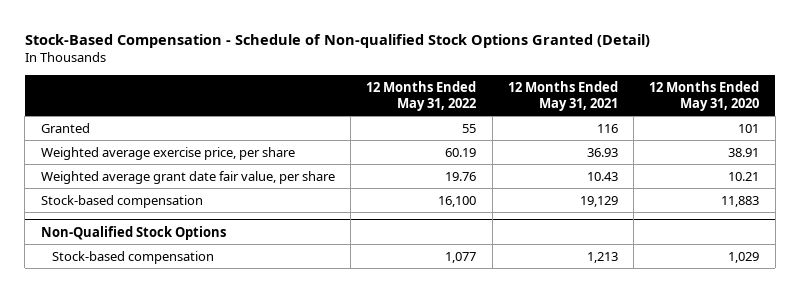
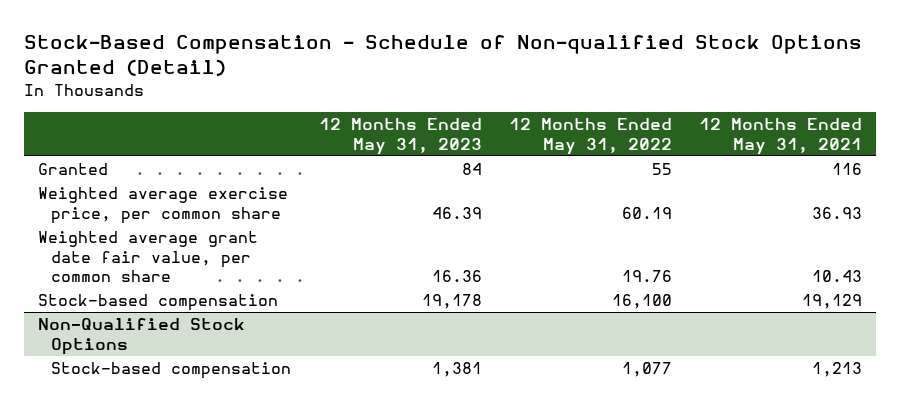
[649,80,760,111] 12 Months Ended May 31, 2020 -> none
none -> [318,118,482,156] 12 Months Ended May 31, 2023
[40,146,295,160] Weighted average exercise price, per share -> [37,187,288,224] Weighted average exercise price, per common share
[40,170,335,184] Weighted average grant date fair value, per share -> [37,231,258,283] Weighted average grant date fair value, per common share

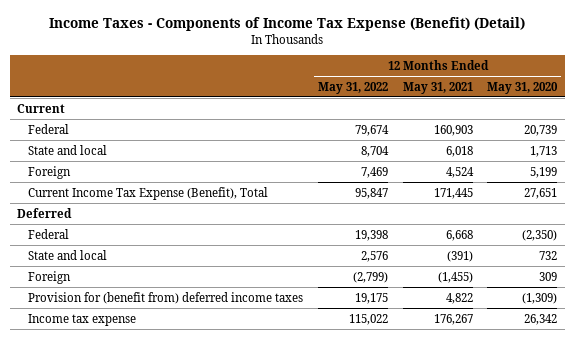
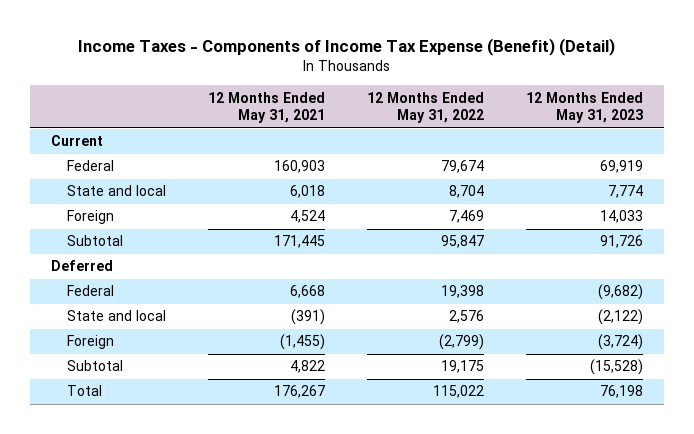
[487,81,559,94] May 31, 2020 -> none
none -> [525,91,643,124] 12 Months Ended May 31, 2023
[27,186,268,200] Current Income Tax Expense (Benefit), Total -> [67,235,124,247] Subtotal
[27,291,303,304] Provision for (benefit from) deferred income taxes -> [67,360,124,372] Subtotal
[27,313,136,326] Income tax expense -> [67,385,103,397] Total

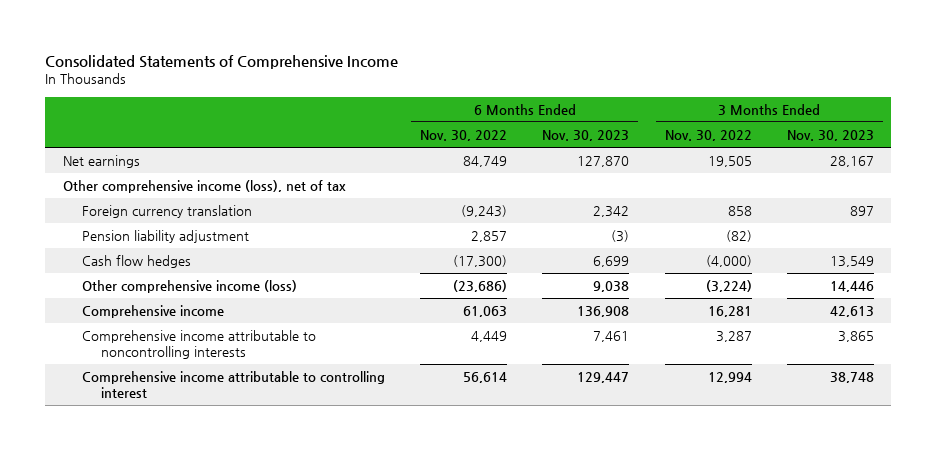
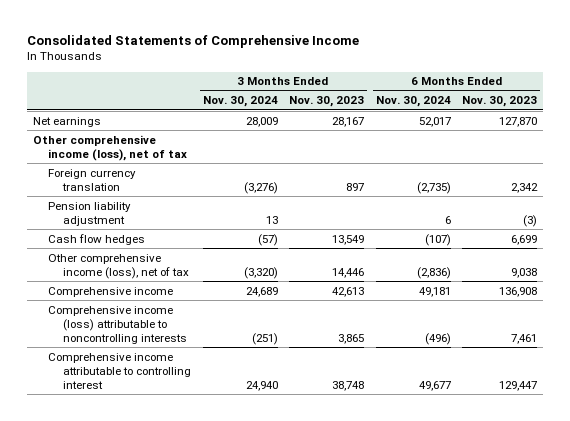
[420,130,508,142] Nov. 30, 2022 -> none
[664,130,752,142] Nov. 30, 2022 -> none
none -> [202,96,278,108] Nov. 30, 2024
none -> [375,96,451,108] Nov. 30, 2024
[81,280,297,294] Other comprehensive income (loss) -> [47,253,189,279] Other comprehensive income (loss), net of tax
[81,330,316,360] Comprehensive income attributable to noncontrolling interests -> [47,305,187,344] Comprehensive income (loss) attributable to noncontrolling interests

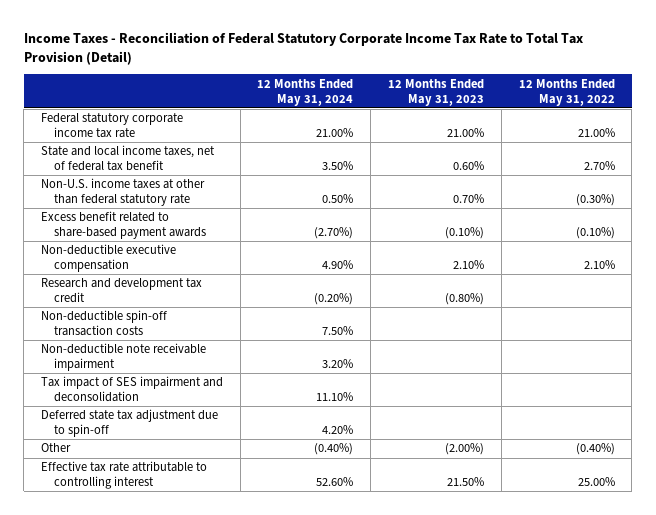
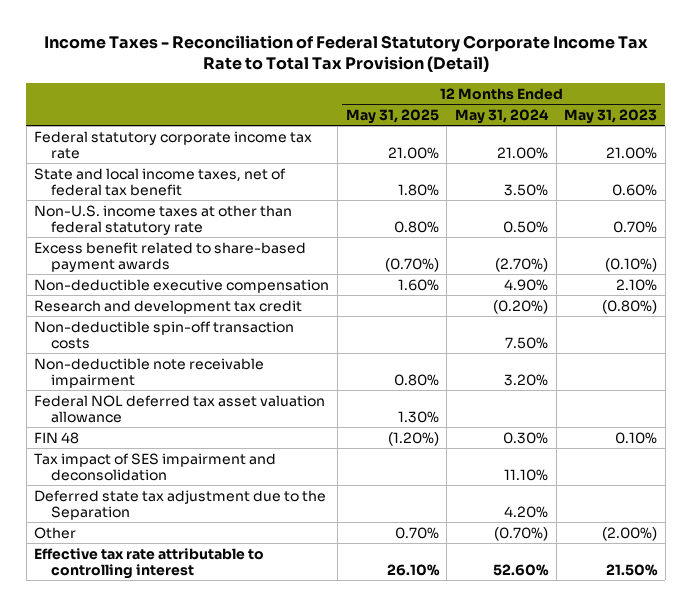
[518,78,615,106] 12 Months Ended May 31, 2022 -> none
none -> [345,108,439,124] May 31, 2025
none -> [34,394,326,424] Federal NOL deferred tax asset valuation allowance
none -> [34,431,80,444] FIN 48
[40,409,218,438] Deferred state tax adjustment due to spin-off -> [34,489,327,521] Deferred state tax adjustment due to the Separation
[314,443,354,456] (0.40%) -> [494,526,549,541] (0.70%)

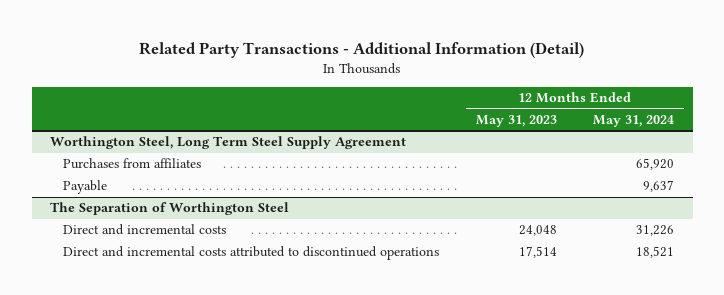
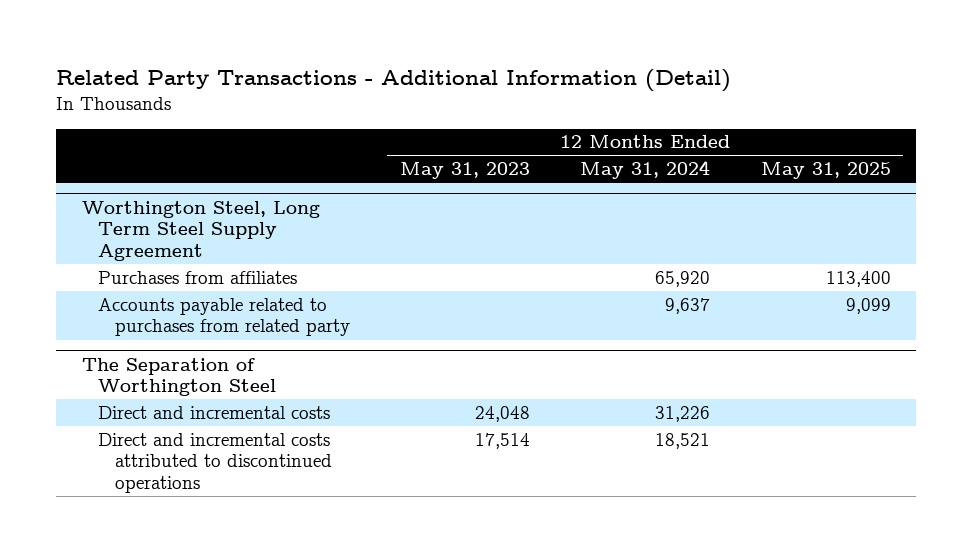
none -> [760,162,891,180] May 31, 2025
[62,180,107,195] Payable -> [98,297,350,337] Accounts payable related to purchases from related party

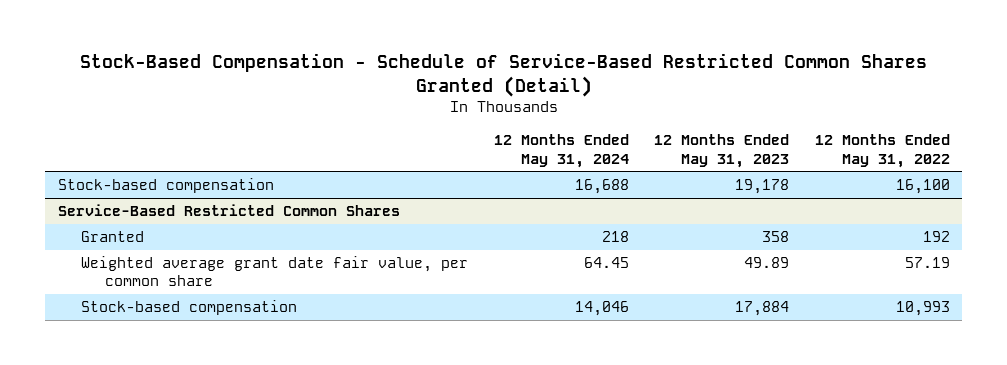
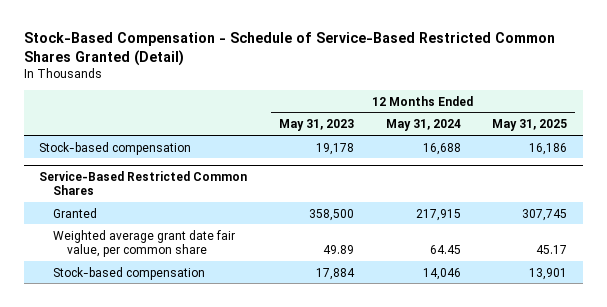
[814,134,950,168] 12 Months Ended May 31, 2022 -> none
none -> [492,119,568,132] May 31, 2025
[601,231,629,243] 218 -> [415,208,461,221] 217,915
[762,231,790,243] 358 -> [308,208,354,221] 358,500

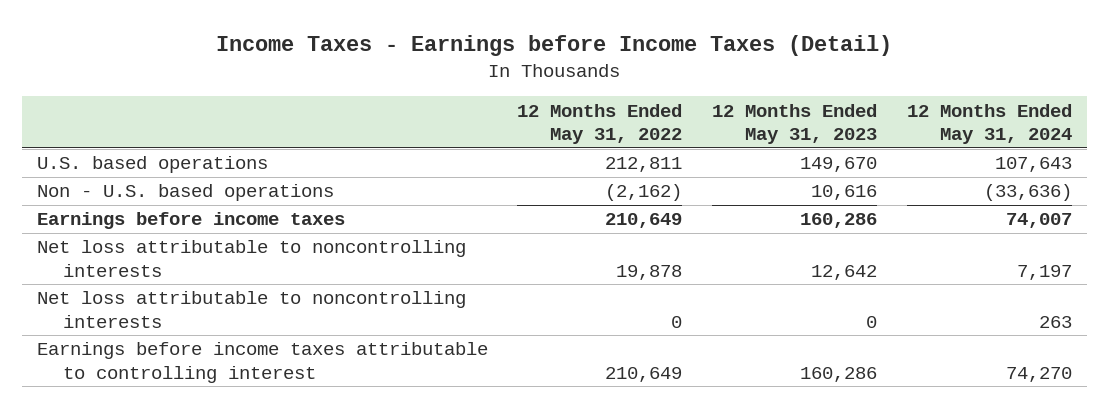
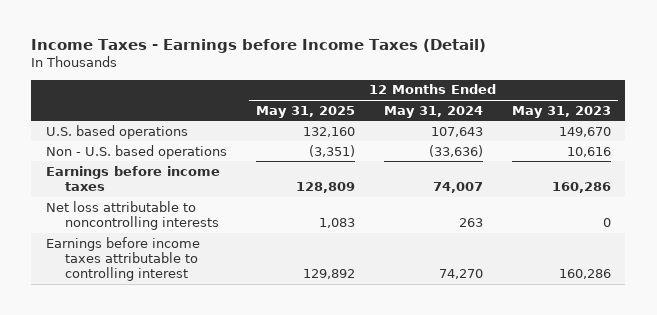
[517,103,683,144] 12 Months Ended May 31, 2022 -> none
none -> [255,105,355,118] May 31, 2025
[36,240,466,277] Net loss attributable to noncontrolling interests -> none

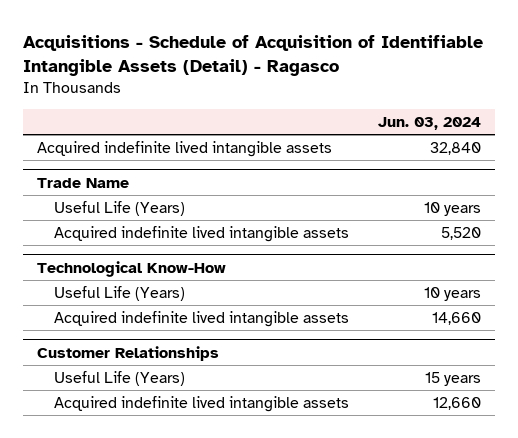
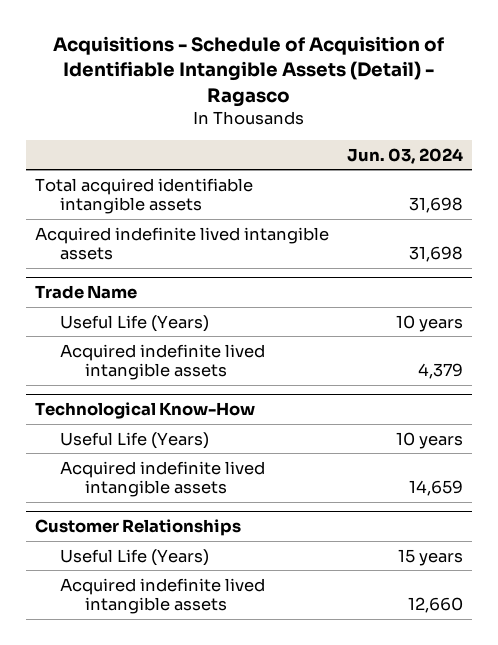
none -> [34,177,253,214] Total acquired identifiable intangible assets
[429,142,481,156] 32,840 -> [408,245,463,262] 31,698
[440,227,481,241] 5,520 -> [417,362,463,379] 4,379
[431,312,481,326] 14,660 -> [408,479,463,496] 14,659

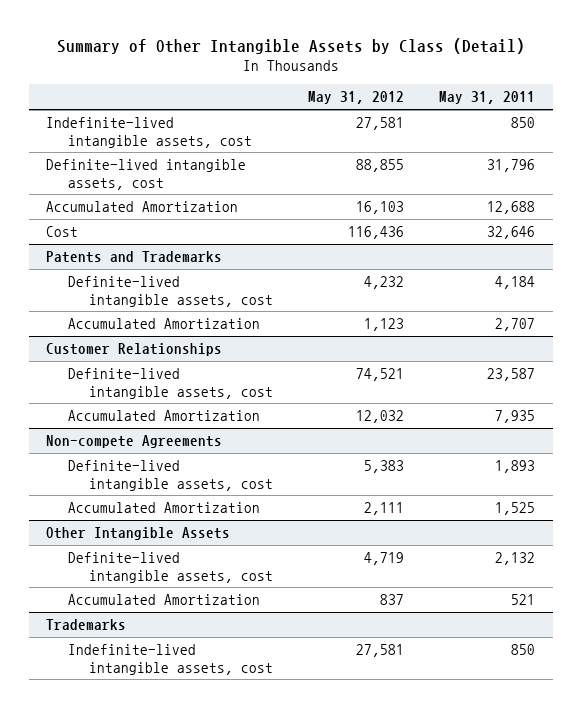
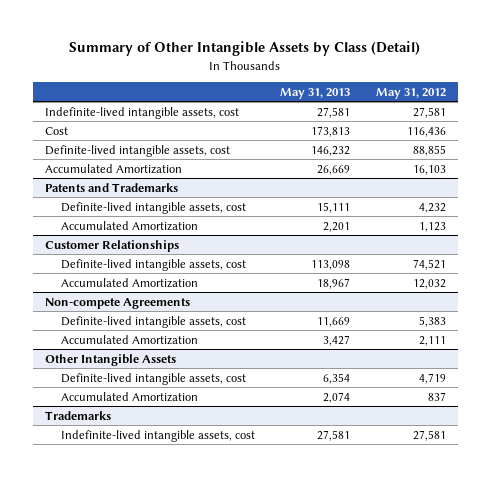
[439,91,536,105] May 31, 2011 -> none
none -> [280,87,351,99] May 31, 2013
[46,225,79,237] Cost -> [45,126,69,135] Cost

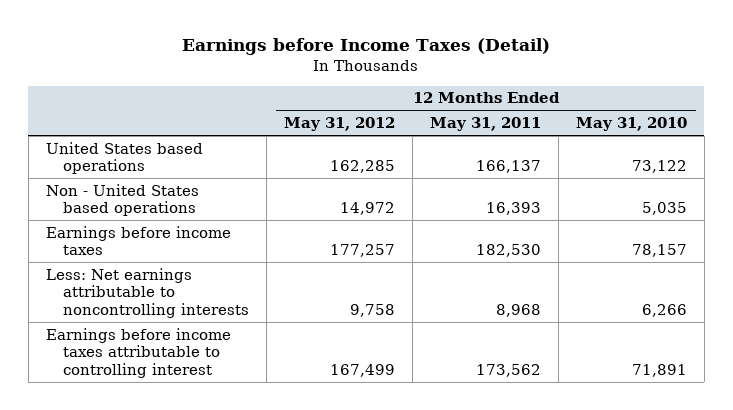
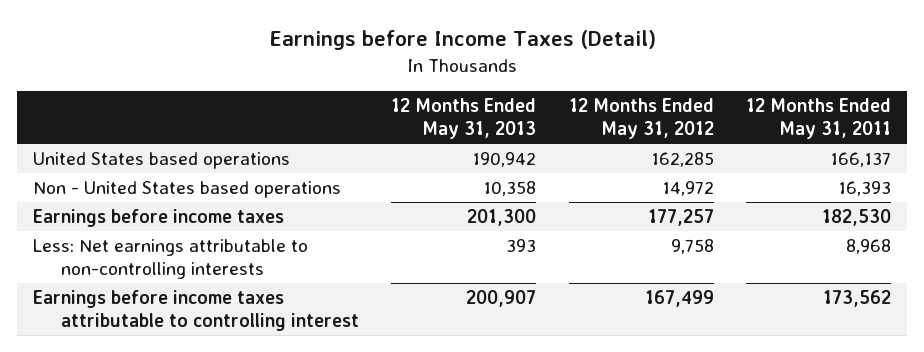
[575,117,687,132] May 31, 2010 -> none
none -> [391,98,537,139] 12 Months Ended May 31, 2013
[45,267,250,318] Less: Net earnings attributable to noncontrolling interests -> [32,239,308,279] Less: Net earnings attributable to non-controlling interests

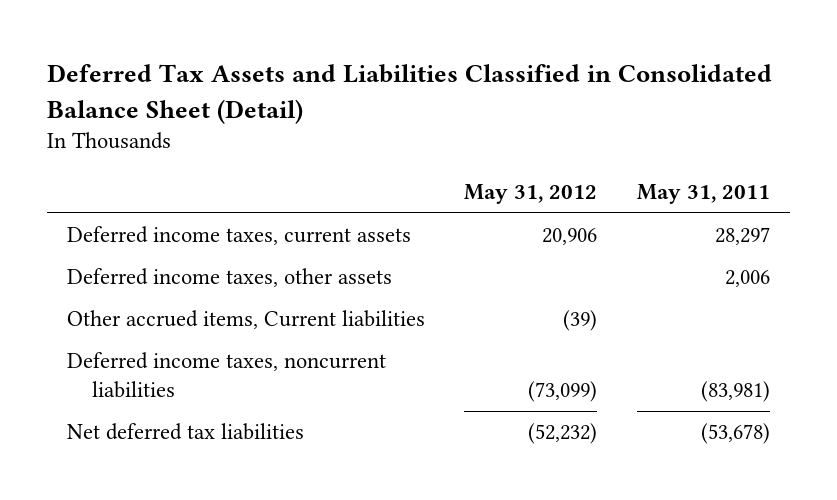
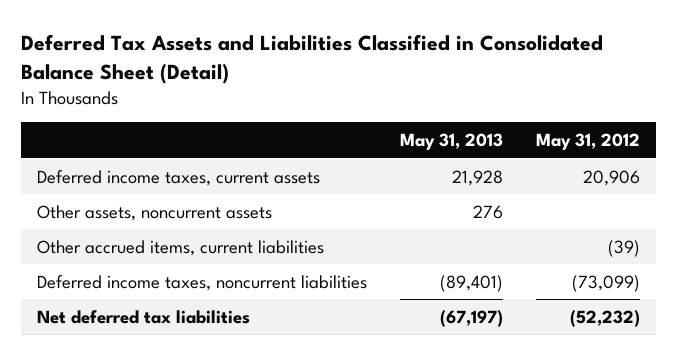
[636,184,770,205] May 31, 2011 -> none
none -> [400,133,504,151] May 31, 2013
[66,268,392,288] Deferred income taxes, other assets -> [37,204,273,221] Other assets, noncurrent assets
[66,310,425,330] Other accrued items, Current liabilities -> [37,239,325,256] Other accrued items, current liabilities

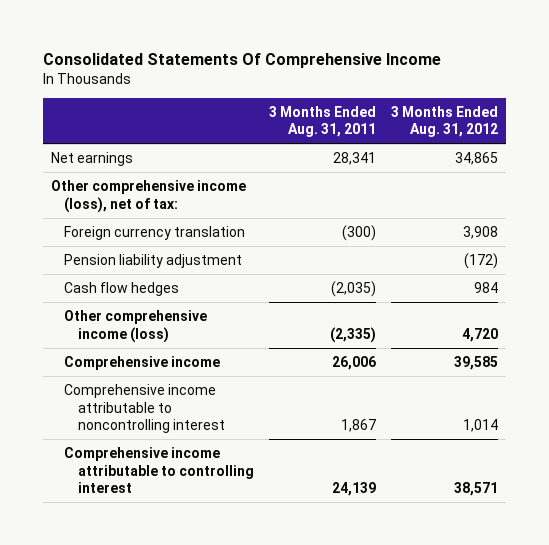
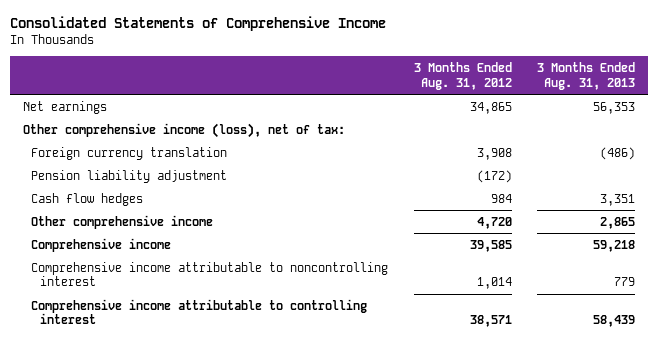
[43,53,442,69] Consolidated Statements Of Comprehensive Income -> [9,16,386,32] Consolidated Statements of Comprehensive Income
[268,105,376,138] 3 Months Ended Aug. 31, 2011 -> none
none -> [537,62,636,90] 3 Months Ended Aug. 31, 2013
[64,309,208,343] Other comprehensive income (loss) -> [31,214,214,229] Other comprehensive income

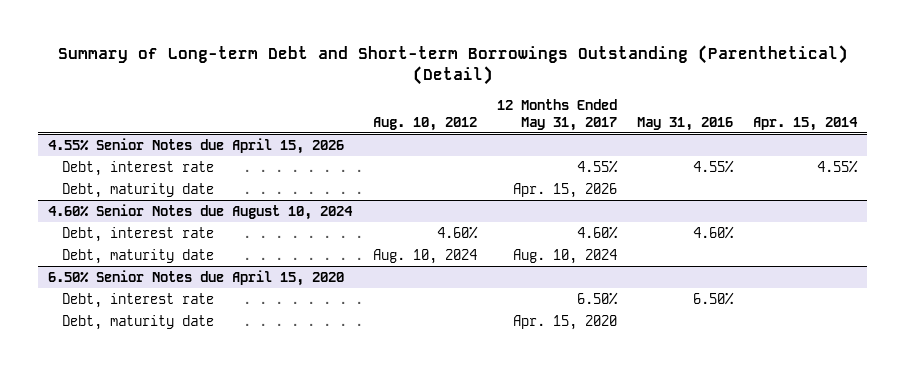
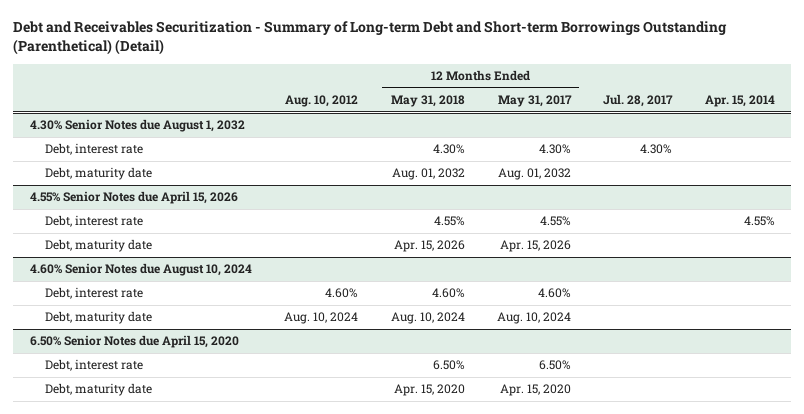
[57,45,848,86] Summary of Long-term Debt and Short-term Borrowings Outstanding (Parenthetical) (Detail) -> [13,21,728,56] Debt and Receivables Securitization - Summary of Long-term Debt and Short-term Borrowings Outstanding (Parenthetical) (Detail)
[637,116,734,131] May 31, 2016 -> none
none -> [390,94,465,107] May 31, 2018
none -> [603,93,674,107] Jul. 28, 2017
none -> [29,119,245,133] 4.30% Senior Notes due August 1, 2032
none -> [44,143,143,156] Debt, interest rate
none -> [44,167,152,181] Debt, maturity date

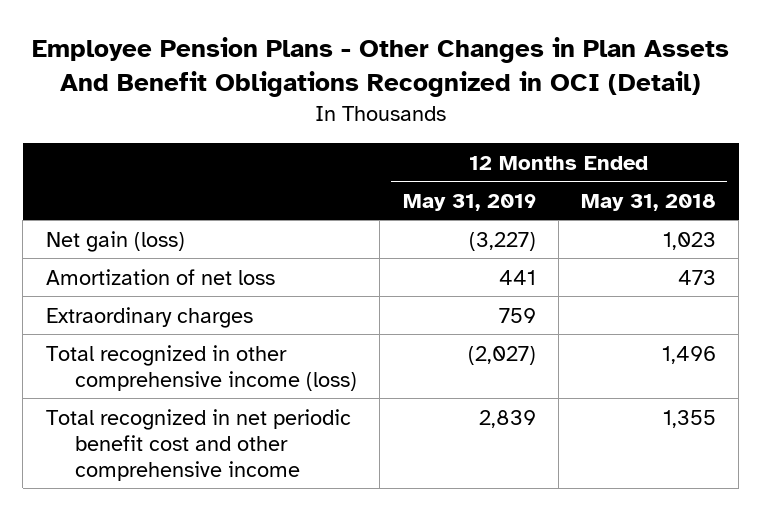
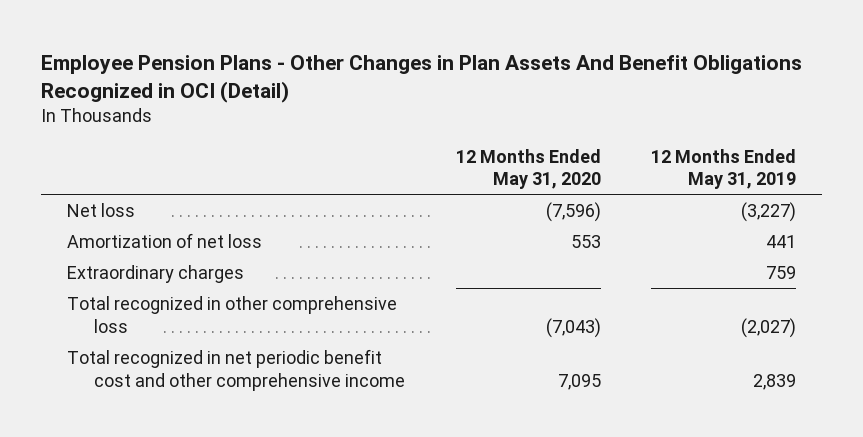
[580,193,716,211] May 31, 2018 -> none
none -> [455,148,601,190] 12 Months Ended May 31, 2020
[45,230,185,252] Net gain (loss) -> [66,203,135,218] Net loss
[45,344,358,391] Total recognized in other comprehensive income (loss) -> [66,296,397,333] Total recognized in other comprehensive loss

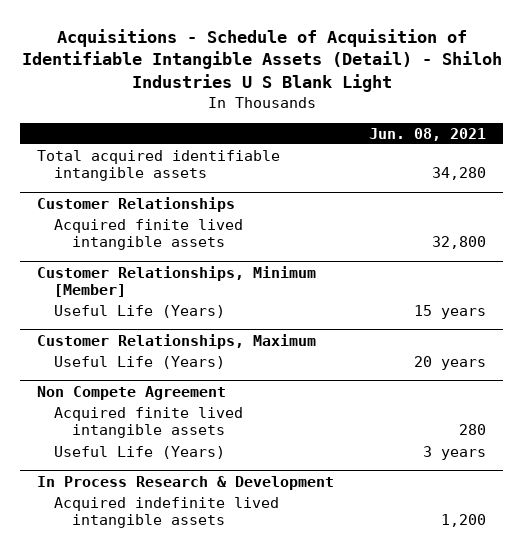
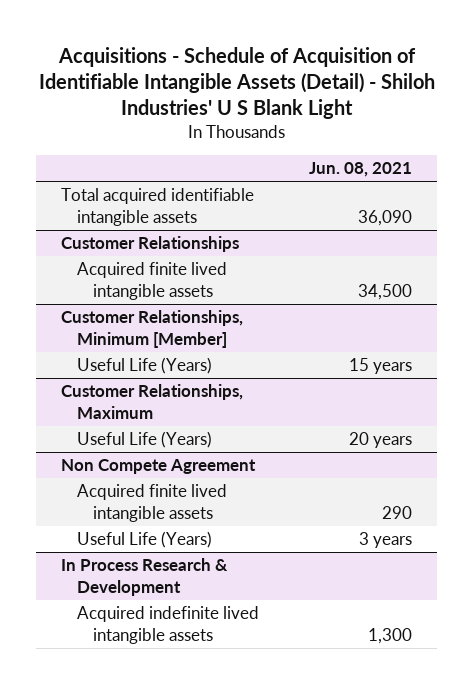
[21,28,502,93] Acquisitions - Schedule of Acquisition of Identifiable Intangible Assets (Detail) - Shiloh Industries U S Blank Light -> [38,46,435,120] Acquisitions - Schedule of Acquisition of Identifiable Intangible Assets (Detail) - Shiloh Industries' U S Blank Light
[431,167,486,181] 34,280 -> [358,209,413,226] 36,090
[431,236,486,250] 32,800 -> [358,283,413,300] 34,500
[458,424,486,436] 280 -> [382,505,413,519] 290
[440,514,486,528] 1,200 -> [368,627,413,644] 1,300

